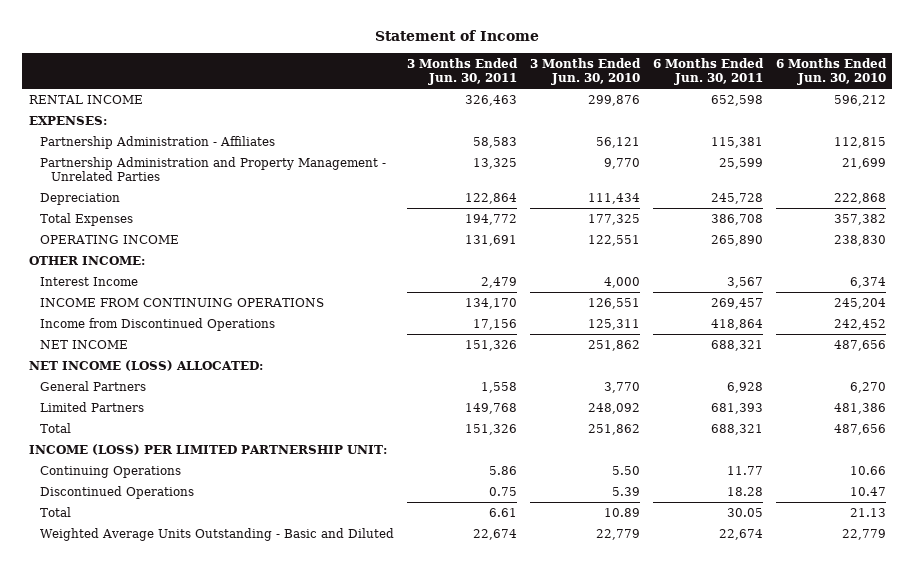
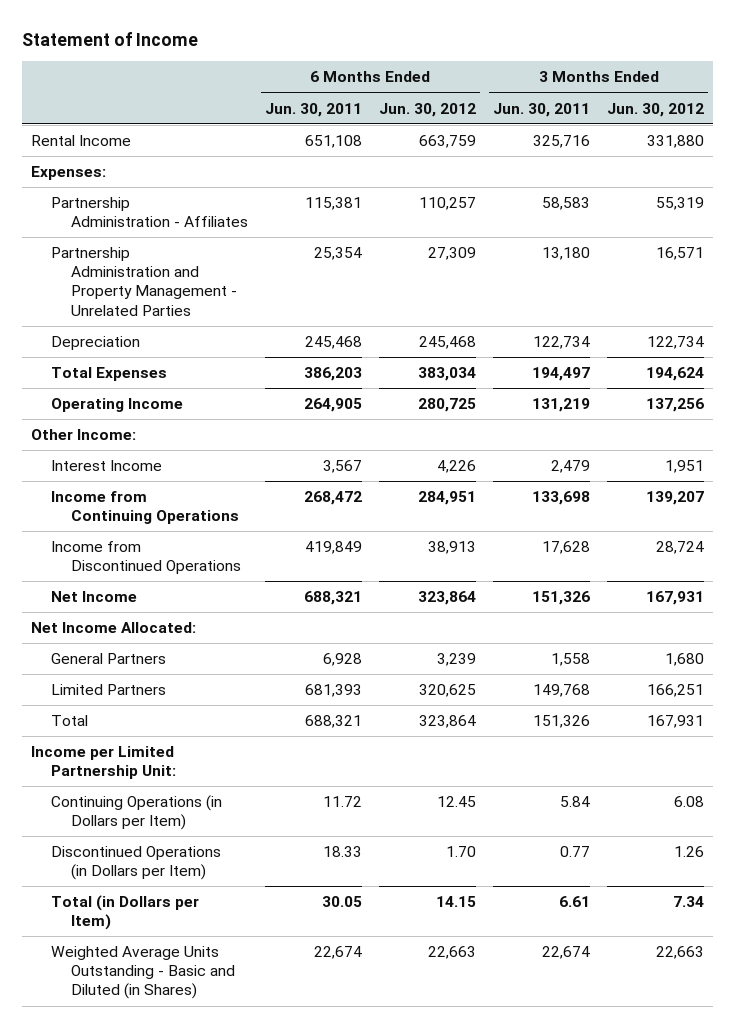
[529,57,641,86] 3 Months Ended Jun. 30, 2010 -> none
[775,57,887,86] 6 Months Ended Jun. 30, 2010 -> none
none -> [378,102,476,117] Jun. 30, 2012
none -> [607,102,705,117] Jun. 30, 2012
[28,94,143,104] RENTAL INCOME -> [30,135,131,147] Rental Income
[464,94,517,106] 326,463 -> [532,135,590,149] 325,716
[710,94,763,106] 652,598 -> [304,135,362,149] 651,108
[28,115,107,125] EXPENSES: -> [30,166,106,181] Expenses:
[472,157,517,169] 13,325 -> [541,247,590,261] 13,180
[718,157,763,169] 25,599 -> [313,247,362,261] 25,354
[464,192,517,204] 122,864 -> [532,336,590,350] 122,734
[710,192,763,204] 245,728 -> [304,336,362,350] 245,468
[464,213,517,225] 194,772 -> [531,367,590,382] 194,497
[710,213,763,225] 386,708 -> [303,367,362,382] 386,203
[39,234,179,244] OPERATING INCOME -> [50,398,183,413] Operating Income
[464,234,517,246] 131,691 -> [531,398,590,413] 131,219
[710,234,763,246] 265,890 -> [303,398,362,413] 264,905
[28,255,145,265] OTHER INCOME: -> [30,429,136,441] Other Income:
[39,297,324,307] INCOME FROM CONTINUING OPERATIONS -> [50,491,239,525] Income from Continuing Operations
[464,297,517,309] 134,170 -> [531,491,590,506] 133,698
[710,297,763,309] 269,457 -> [303,491,362,506] 268,472
[472,318,517,330] 17,156 -> [541,541,590,555] 17,628
[710,318,763,330] 418,864 -> [304,541,362,555] 419,849
[39,339,128,349] NET INCOME -> [50,591,137,603] Net Income
[28,359,263,371] NET INCOME (LOSS) ALLOCATED: -> [30,622,196,634] Net Income Allocated:
[28,443,387,455] INCOME (LOSS) PER LIMITED PARTNERSHIP UNIT: -> [30,746,176,780] Income per Limited Partnership Unit:
[39,465,181,478] Continuing Operations -> [50,795,222,831] Continuing Operations (in Dollars per Item)
[488,465,517,475] 5.86 -> [559,796,590,808] 5.84
[726,465,763,475] 11.77 -> [322,796,362,808] 11.72
[39,485,194,499] Discontinued Operations -> [50,846,221,881] Discontinued Operations (in Dollars per Item)
[488,486,517,496] 0.75 -> [559,846,590,858] 0.77
[726,486,763,496] 18.28 -> [322,846,362,858] 18.33
[39,506,71,517] Total -> [50,895,199,931] Total (in Dollars per Item)
[39,527,394,541] Weighted Average Units Outstanding - Basic and Diluted -> [50,946,235,1000] Weighted Average Units Outstanding - Basic and Diluted (in Shares)

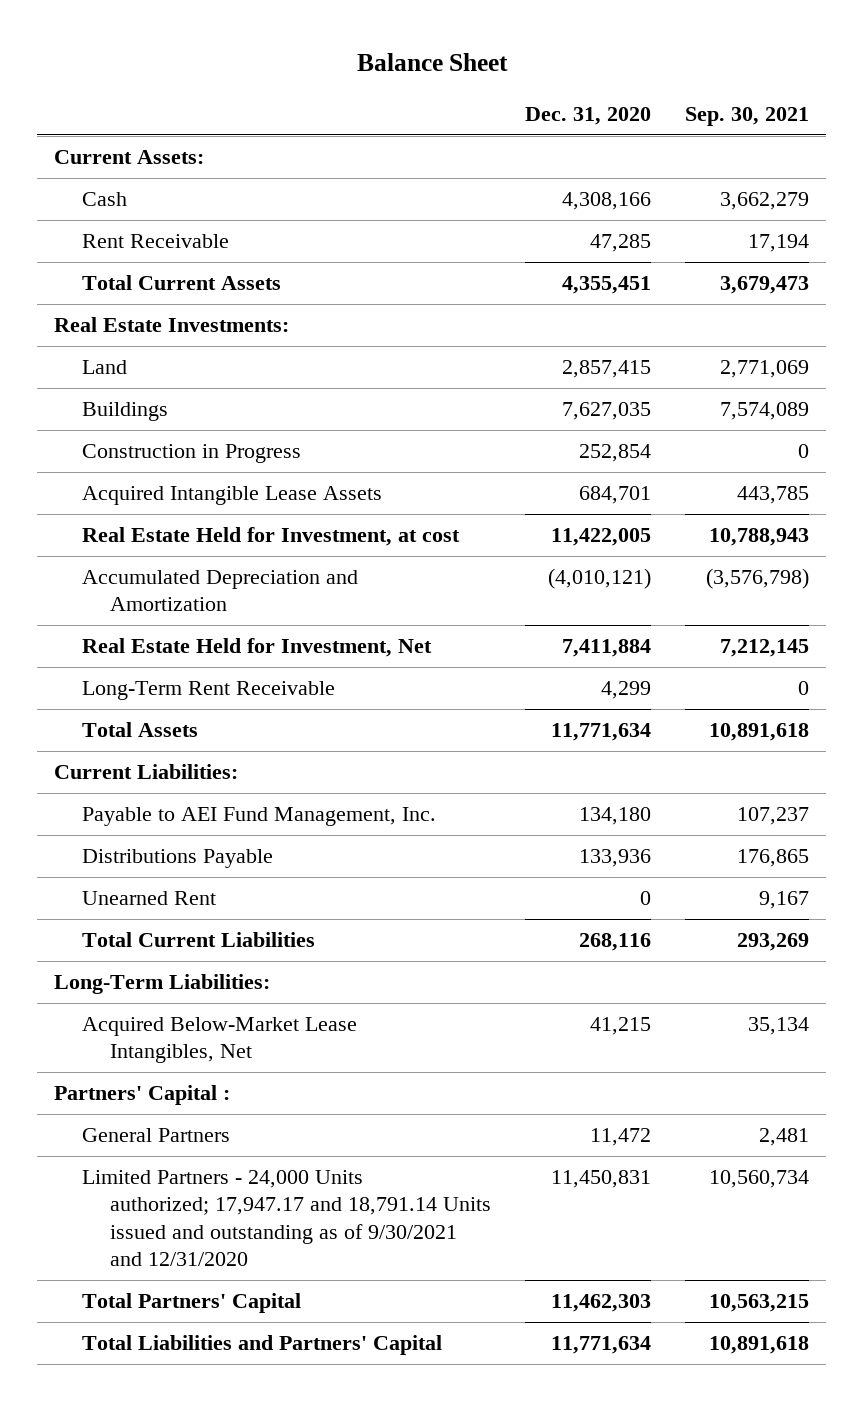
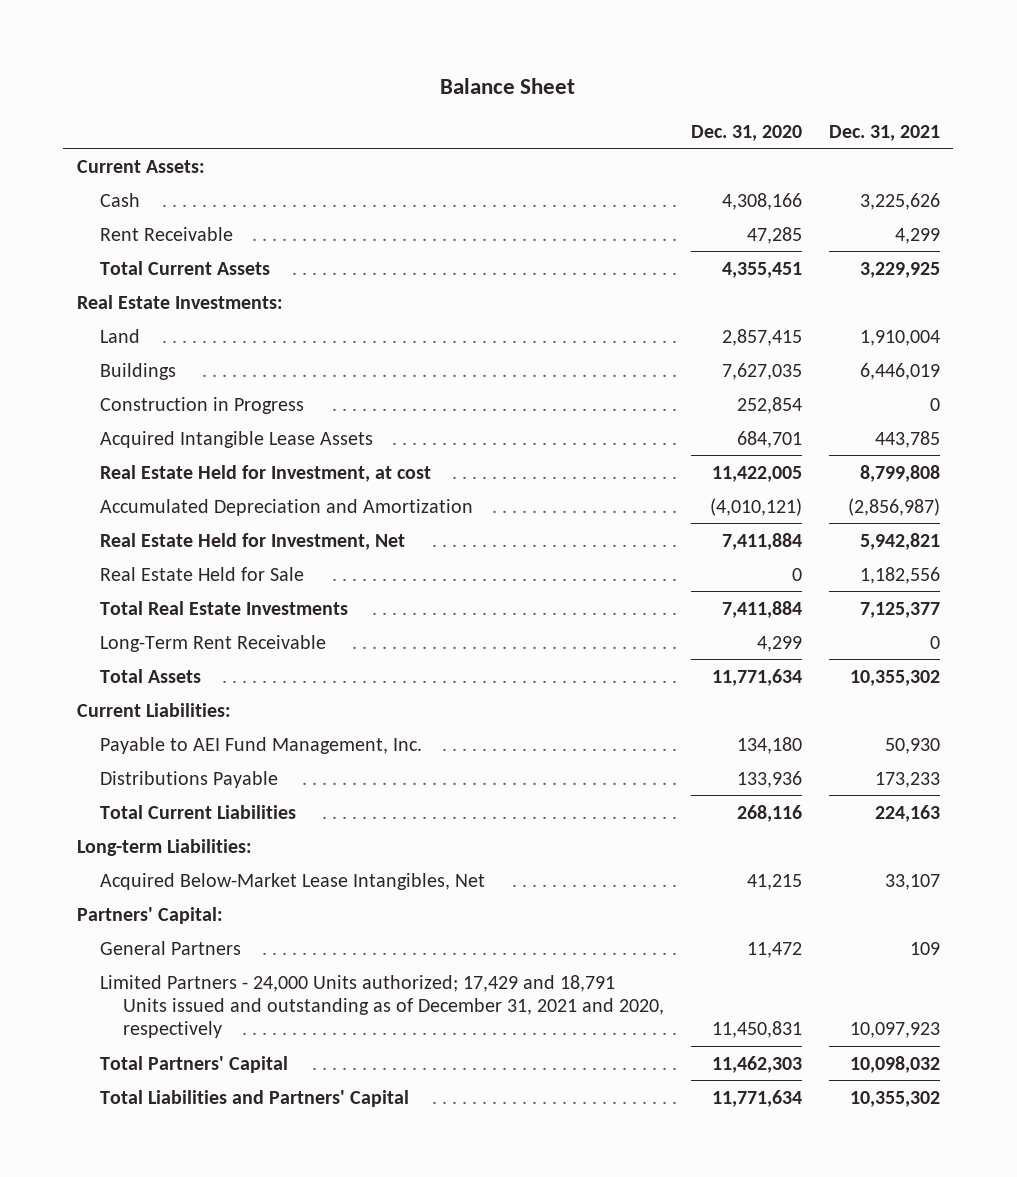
[685,107,810,127] Sep. 30, 2021 -> none
none -> [828,124,940,141] Dec. 31, 2021
none -> [99,566,304,581] Real Estate Held for Sale
none -> [99,600,348,615] Total Real Estate Investments
[81,890,216,905] Unearned Rent -> none
[54,973,271,994] Long-Term Liabilities: -> [76,838,252,856] Long-term Liabilities:
[54,1084,231,1105] Partners' Capital : -> [76,906,223,924] Partners' Capital:
[81,1169,491,1267] Limited Partners - 24,000 Units authorized; 17,947.17 and 18,791.14 Units issued and outstanding as of 9/30/2021 and 12/31/2020 -> [99,974,664,1038] Limited Partners - 24,000 Units authorized; 17,429 and 18,791 Units issued and outstanding as of December 31, 2021 and 2020, respectively

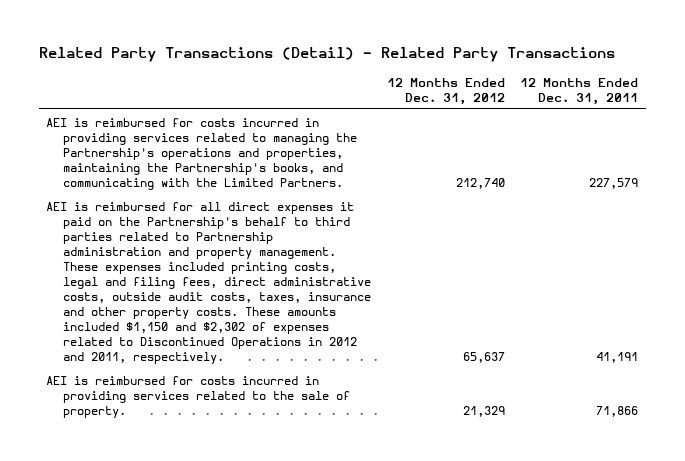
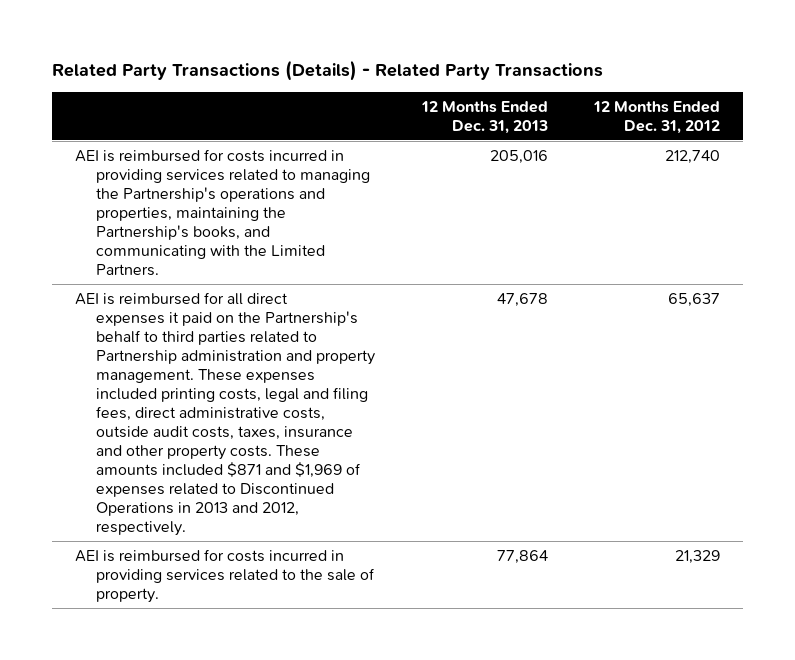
[38,46,615,62] Related Party Transactions (Detail) - Related Party Transactions -> [51,60,603,82] Related Party Transactions (Details) - Related Party Transactions
[520,77,639,105] 12 Months Ended Dec. 31, 2011 -> none
none -> [420,100,548,134] 12 Months Ended Dec. 31, 2013
[46,201,372,364] AEI is reimbursed for all direct expenses it paid on the Partnership's behalf to third parties related to Partnership administration and property management. These expenses included printing costs, legal and filing fees, direct administrative costs, outside audit costs, taxes, insurance and other property costs. These amounts included $1,150 and $2,302 of expenses related to Discontinued Operations in 2012 and 2011, respectively. -> [74,291,376,537] AEI is reimbursed for all direct expenses it paid on the Partnership's behalf to third parties related to Partnership administration and property management. These expenses included printing costs, legal and filing fees, direct administrative costs, outside audit costs, taxes, insurance and other property costs. These amounts included $871 and $1,969 of expenses related to Discontinued Operations in 2013 and 2012, respectively.

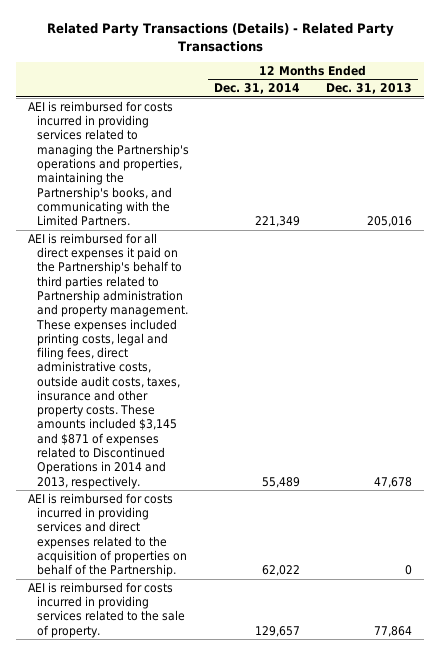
[592,100,720,134] 12 Months Ended Dec. 31, 2012 -> none
none -> [214,83,301,95] Dec. 31, 2014
[74,291,376,537] AEI is reimbursed for all direct expenses it paid on the Partnership's behalf to third parties related to Partnership administration and property management. These expenses included printing costs, legal and filing fees, direct administrative costs, outside audit costs, taxes, insurance and other property costs. These amounts included $871 and $1,969 of expenses related to Discontinued Operations in 2013 and 2012, respectively. -> [28,232,189,489] AEI is reimbursed for all direct expenses it paid on the Partnership's behalf to third parties related to Partnership administration and property management. These expenses included printing costs, legal and filing fees, direct administrative costs, outside audit costs, taxes, insurance and other property costs. These amounts included $3,145 and $871 of expenses related to Discontinued Operations in 2014 and 2013, respectively.
none -> [28,492,188,578] AEI is reimbursed for costs incurred in providing services and direct expenses related to the acquisition of properties on behalf of the Partnership.

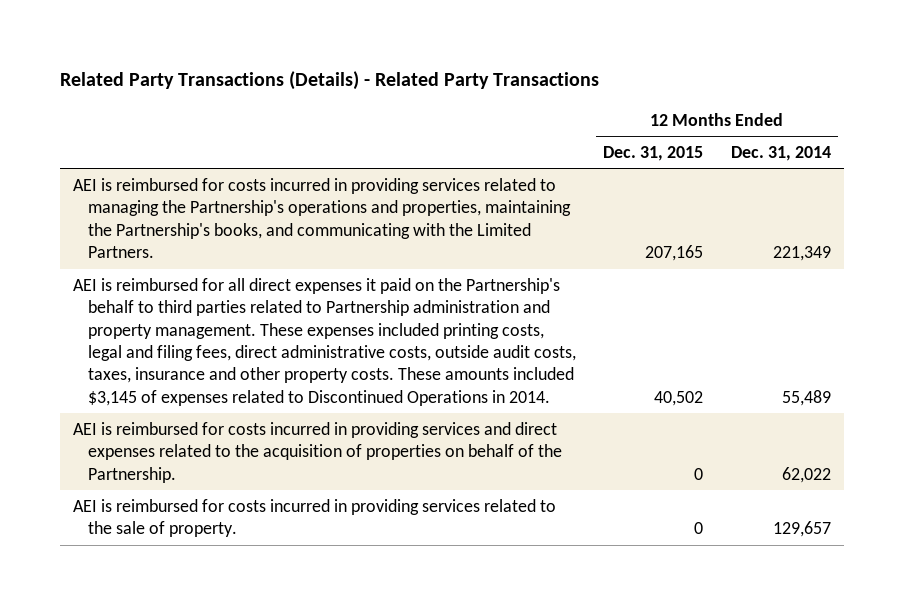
[325,83,412,95] Dec. 31, 2013 -> none
none -> [603,145,704,161] Dec. 31, 2015
[28,232,189,489] AEI is reimbursed for all direct expenses it paid on the Partnership's behalf to third parties related to Partnership administration and property management. These expenses included printing costs, legal and filing fees, direct administrative costs, outside audit costs, taxes, insurance and other property costs. These amounts included $3,145 and $871 of expenses related to Discontinued Operations in 2014 and 2013, respectively. -> [73,277,576,406] AEI is reimbursed for all direct expenses it paid on the Partnership's behalf to third parties related to Partnership administration and property management. These expenses included printing costs, legal and filing fees, direct administrative costs, outside audit costs, taxes, insurance and other property costs. These amounts included $3,145 of expenses related to Discontinued Operations in 2014.

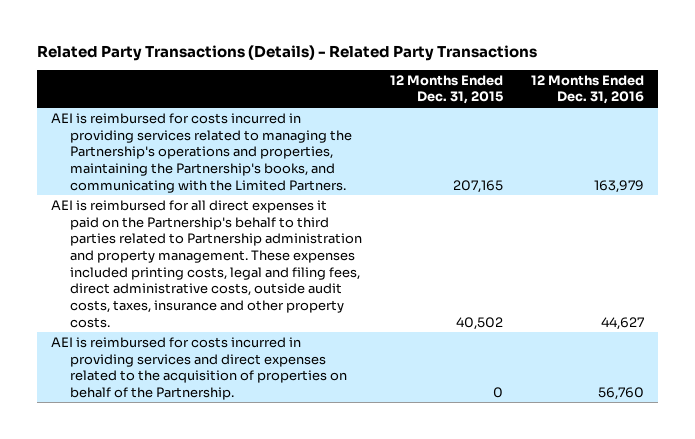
[730,145,831,161] Dec. 31, 2014 -> none
none -> [531,74,645,105] 12 Months Ended Dec. 31, 2016
[73,277,576,406] AEI is reimbursed for all direct expenses it paid on the Partnership's behalf to third parties related to Partnership administration and property management. These expenses included printing costs, legal and filing fees, direct administrative costs, outside audit costs, taxes, insurance and other property costs. These amounts included $3,145 of expenses related to Discontinued Operations in 2014. -> [51,199,363,328] AEI is reimbursed for all direct expenses it paid on the Partnership's behalf to third parties related to Partnership administration and property management. These expenses included printing costs, legal and filing fees, direct administrative costs, outside audit costs, taxes, insurance and other property costs.
[73,498,557,538] AEI is reimbursed for costs incurred in providing services related to the sale of property. -> none

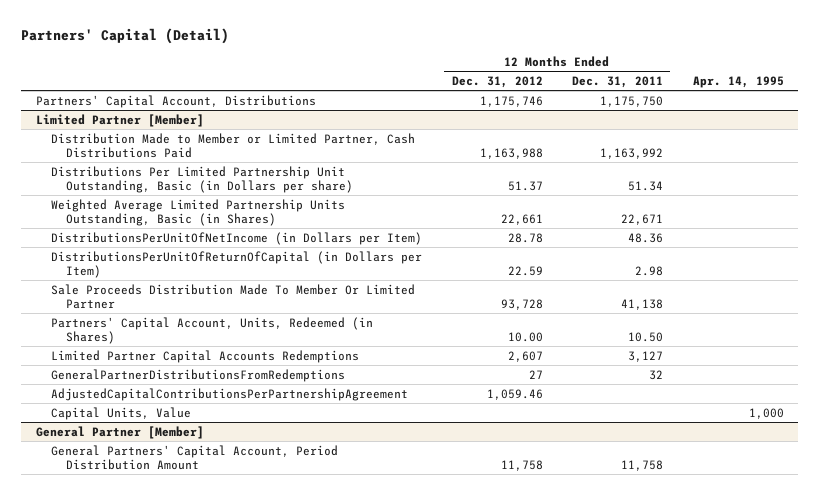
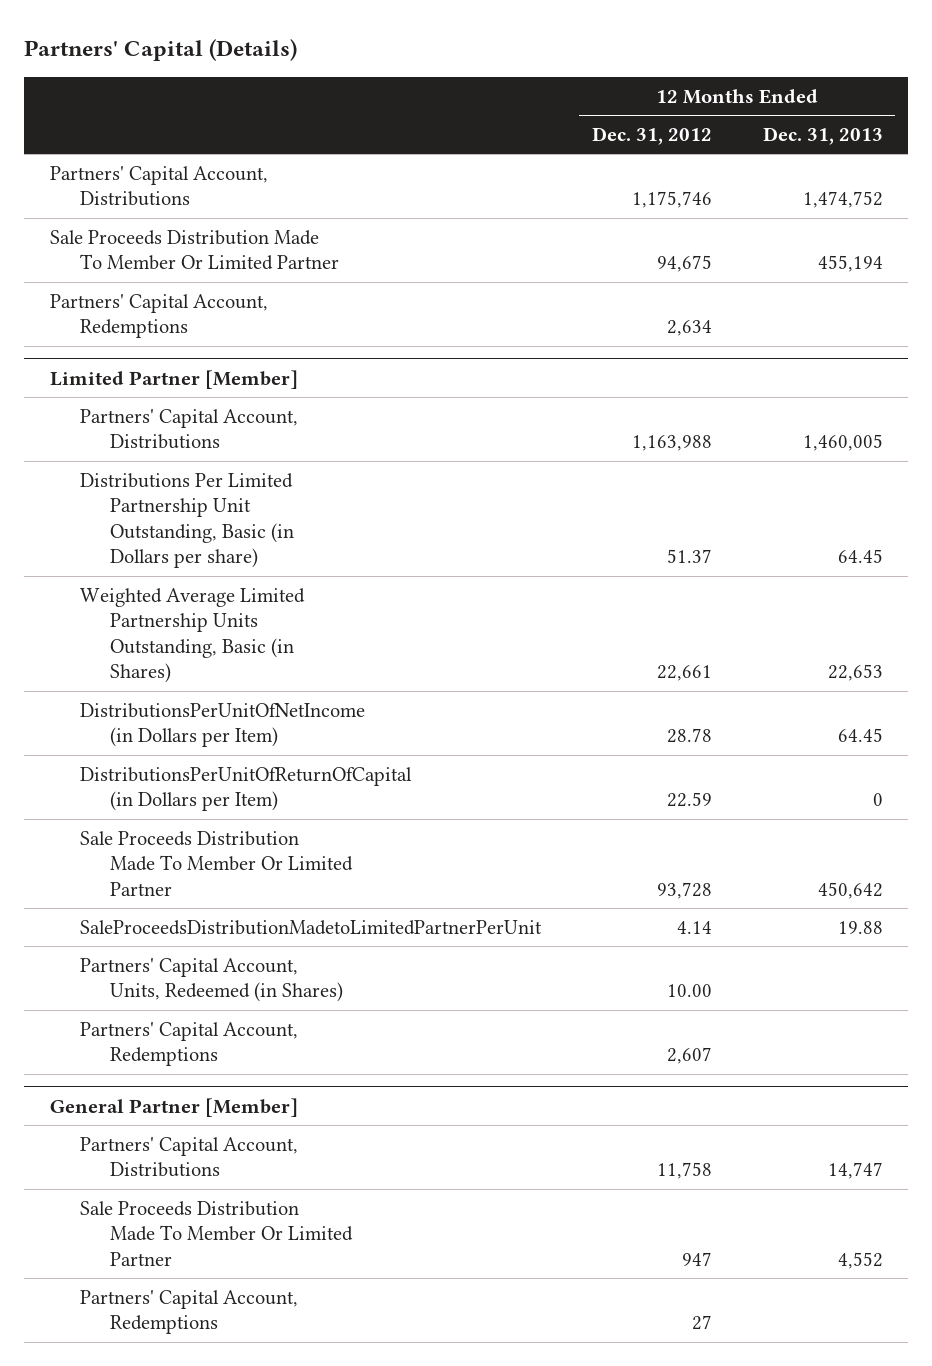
[21,27,230,44] Partners' Capital (Detail) -> [24,39,298,62] Partners' Capital (Details)
[572,75,664,88] Dec. 31, 2011 -> none
[692,75,784,88] Apr. 14, 1995 -> none
none -> [762,127,883,146] Dec. 31, 2013
none -> [49,229,339,271] Sale Proceeds Distribution Made To Member Or Limited Partner
none -> [49,293,268,339] Partners' Capital Account, Redemptions
[51,132,416,159] Distribution Made to Member or Limited Partner, Cash Distributions Paid -> [79,408,298,450] Partners' Capital Account, Distributions
none -> [79,919,542,935] SaleProceedsDistributionMadetoLimitedPartnerPerUnit
[51,368,346,382] GeneralPartnerDistributionsFromRedemptions -> none
[51,387,409,401] AdjustedCapitalContributionsPerPartnershipAgreement -> none
[51,406,192,420] Capital Units, Value -> none
[51,349,360,363] Limited Partner Capital Accounts Redemptions -> [79,1021,298,1067] Partners' Capital Account, Redemptions
[51,444,339,471] General Partners' Capital Account, Period Distribution Amount -> [79,1136,298,1178] Partners' Capital Account, Distributions
none -> [79,1200,353,1266] Sale Proceeds Distribution Made To Member Or Limited Partner
none -> [79,1289,298,1335] Partners' Capital Account, Redemptions

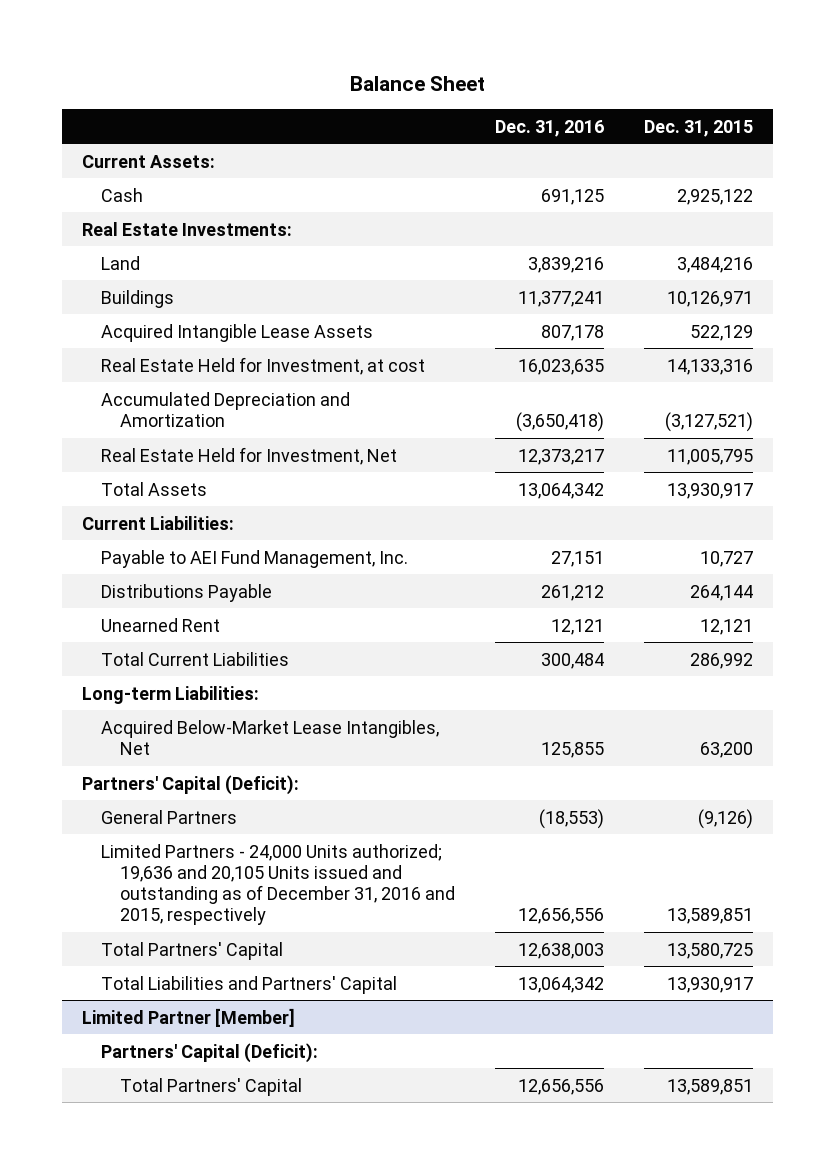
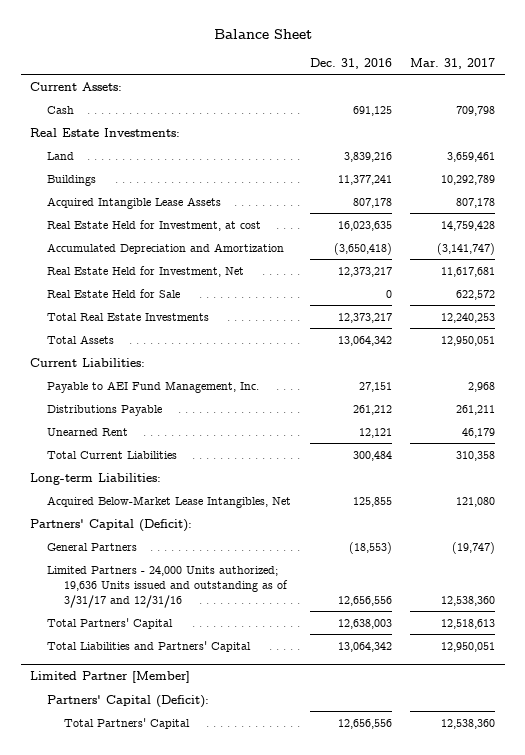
[644,119,754,137] Dec. 31, 2015 -> none
none -> [410,57,496,69] Mar. 31, 2017
none -> [47,288,181,298] Real Estate Held for Sale
none -> [47,312,210,321] Total Real Estate Investments
[101,843,456,926] Limited Partners - 24,000 Units authorized; 19,636 and 20,105 Units issued and outstanding as of December 31, 2016 and 2015, respectively -> [47,565,289,609] Limited Partners - 24,000 Units authorized; 19,636 Units issued and outstanding as of 3/31/17 and 12/31/16

